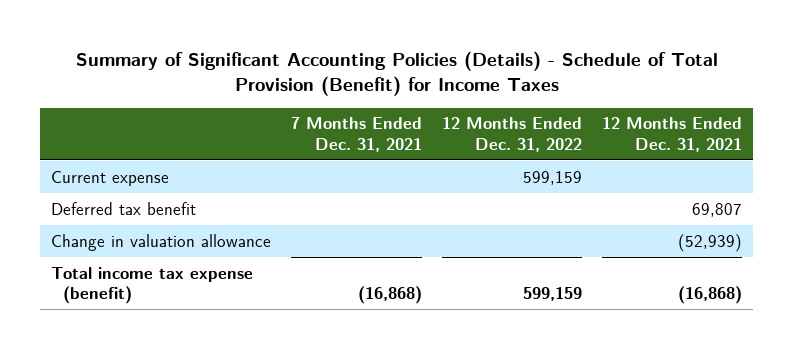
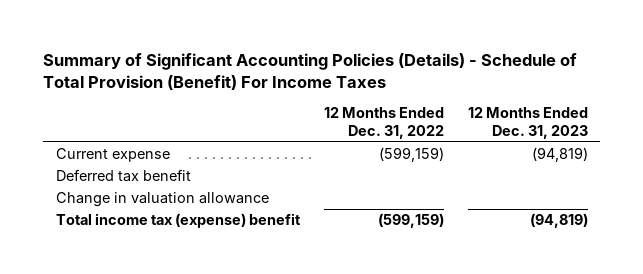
[75,50,718,97] Summary of Significant Accounting Policies (Details) - Schedule of Total Provision (Benefit) for Income Taxes -> [43,52,578,90] Summary of Significant Accounting Policies (Details) - Schedule of Total Provision (Benefit) For Income Taxes
[290,117,422,152] 7 Months Ended Dec. 31, 2021 -> none
[602,117,743,152] 12 Months Ended Dec. 31, 2021 -> none
none -> [467,107,588,139] 12 Months Ended Dec. 31, 2023
[523,170,583,185] 599,159 -> [378,147,444,163] (599,159)
[50,266,253,304] Total income tax expense (benefit) -> [55,213,301,229] Total income tax (expense) benefit
[523,286,583,301] 599,159 -> [377,213,444,229] (599,159)

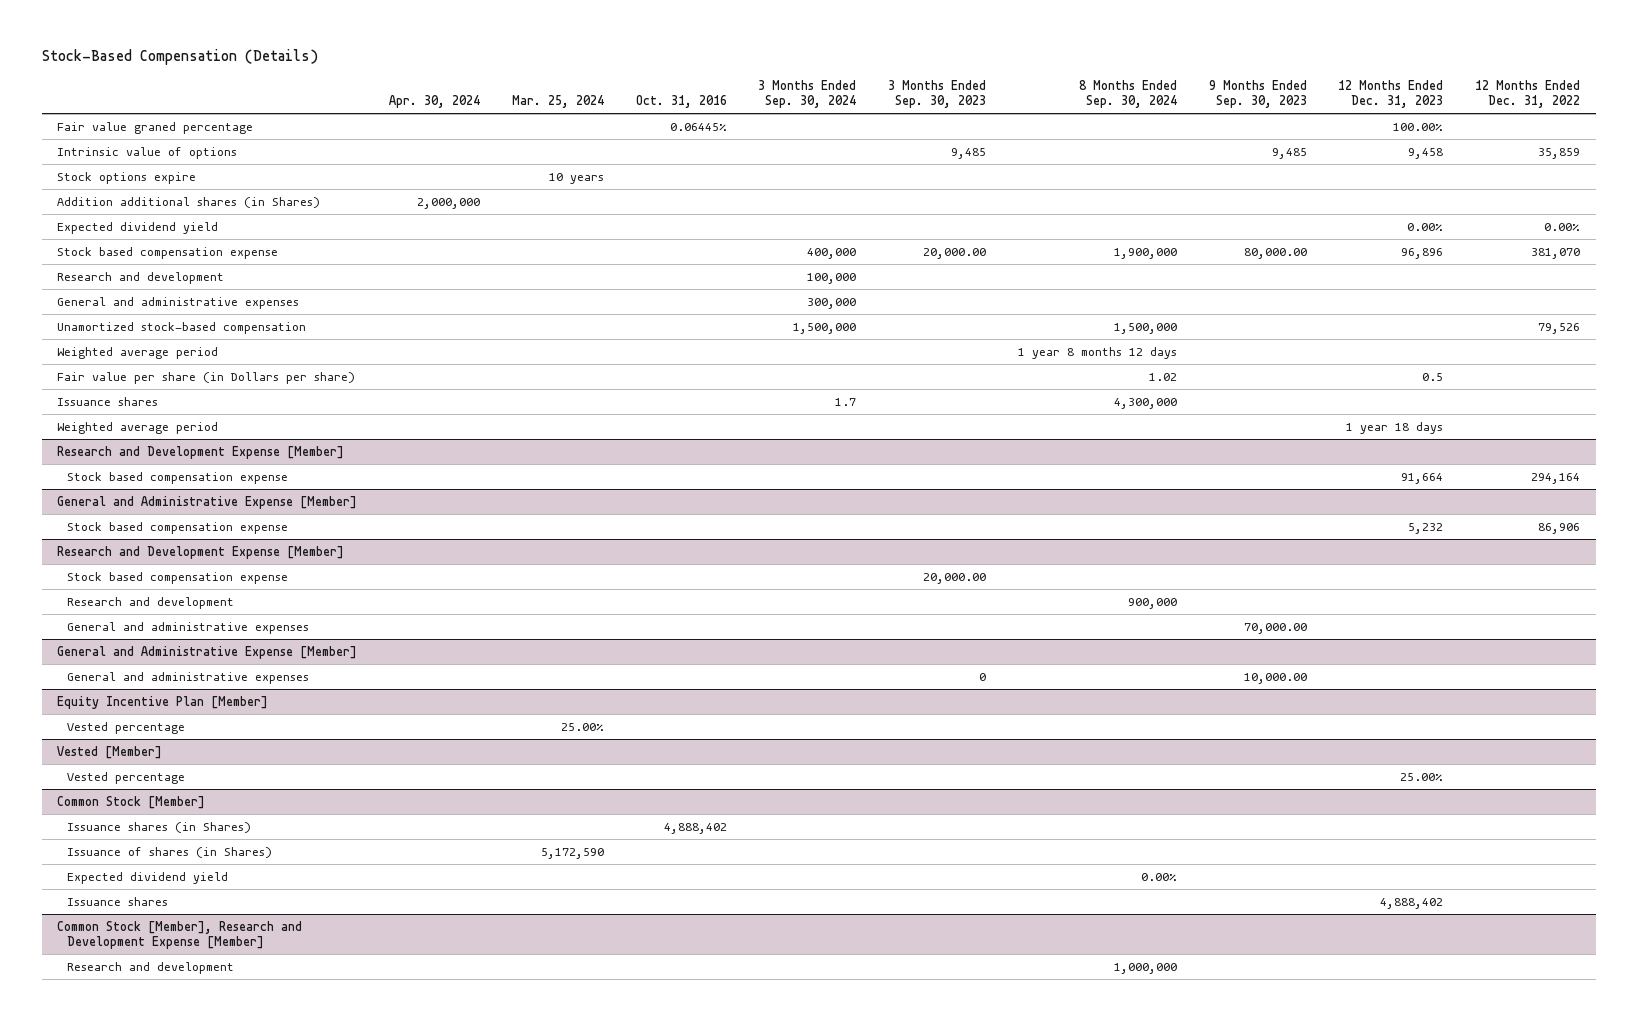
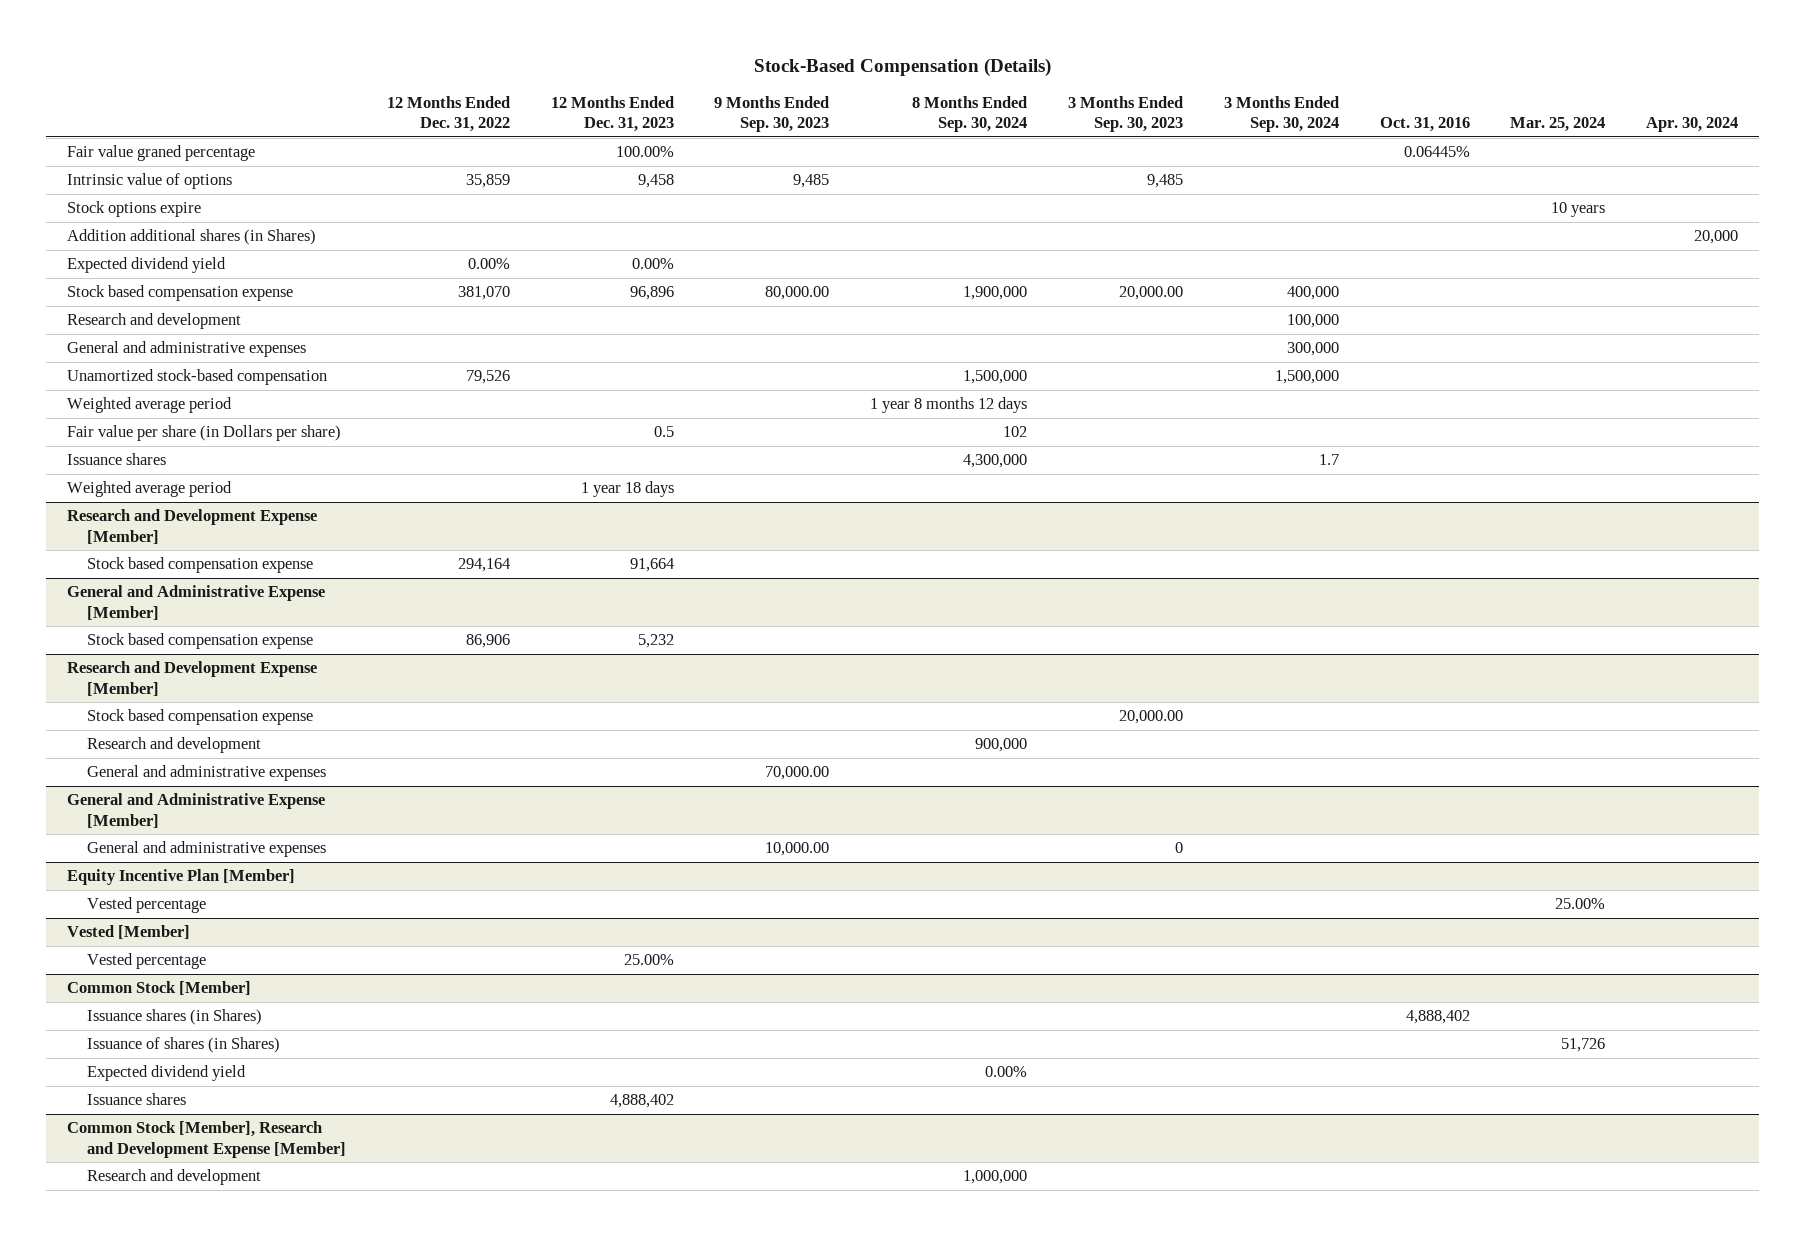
[417,197,481,209] 2,000,000 -> [1694,230,1739,245] 20,000
[1148,372,1177,381] 1.02 -> [1003,426,1028,438] 102
[540,847,604,859] 5,172,590 -> [1561,1038,1606,1053] 51,726

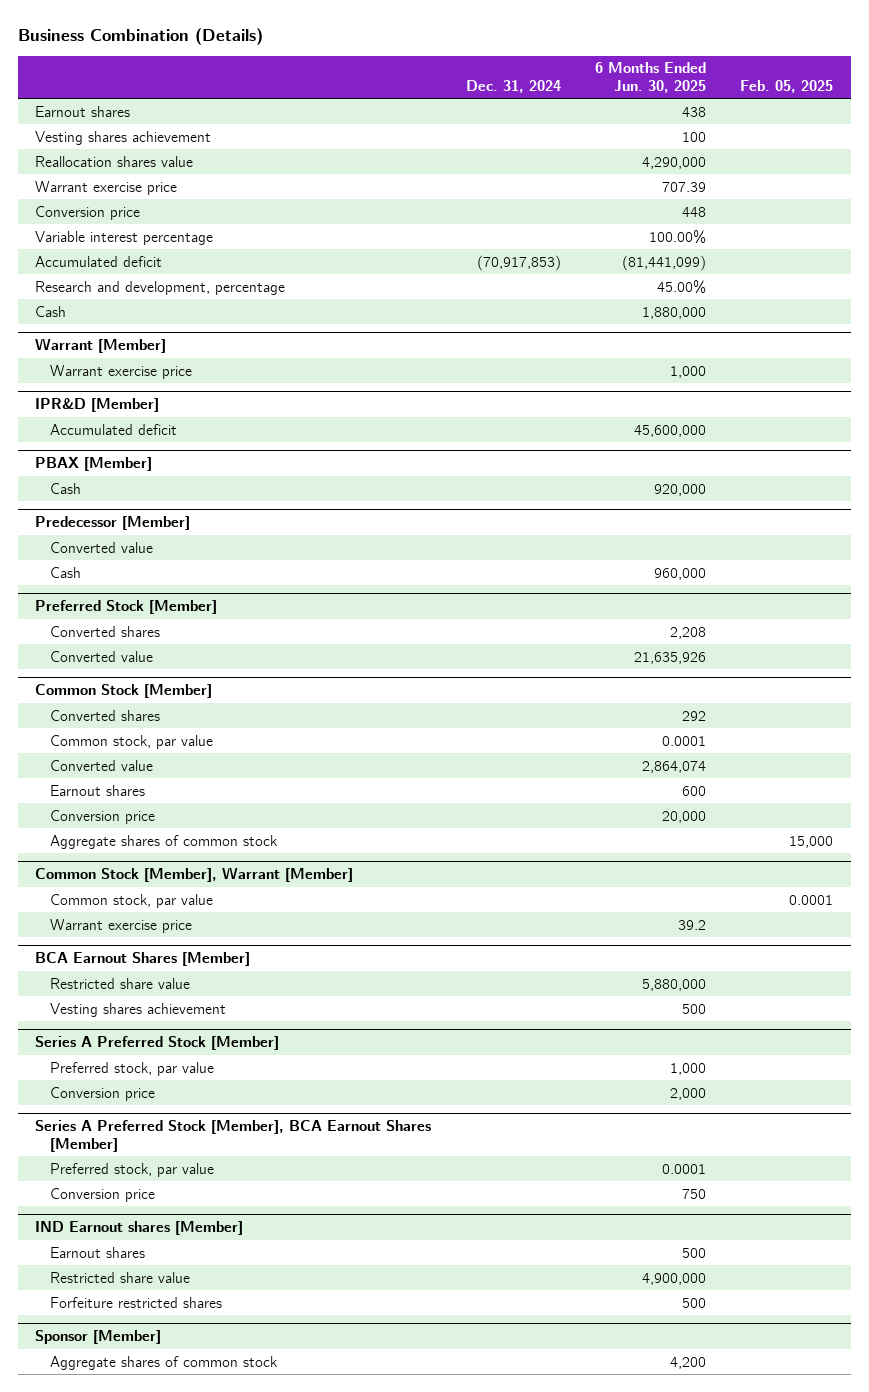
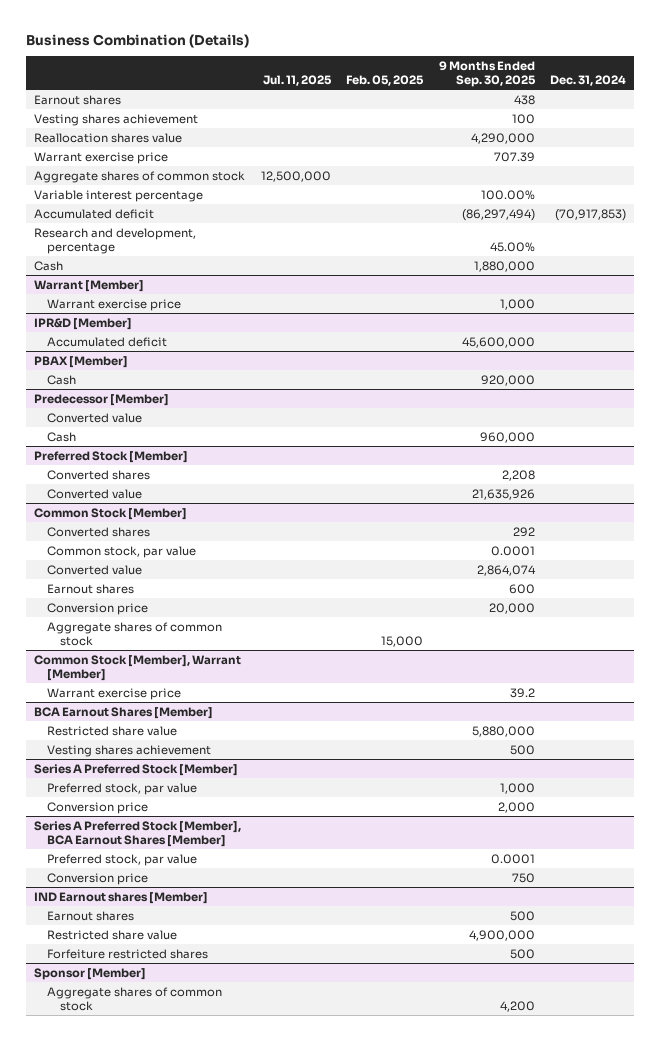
[594,62,706,94] 6 Months Ended Jun. 30, 2025 -> none
none -> [262,74,332,86] Jul. 11, 2025
none -> [438,60,536,87] 9 Months Ended Sep. 30, 2025
[35,205,141,220] Conversion price -> none
none -> [34,170,246,183] Aggregate shares of common stock
[49,893,213,908] Common stock, par value -> none

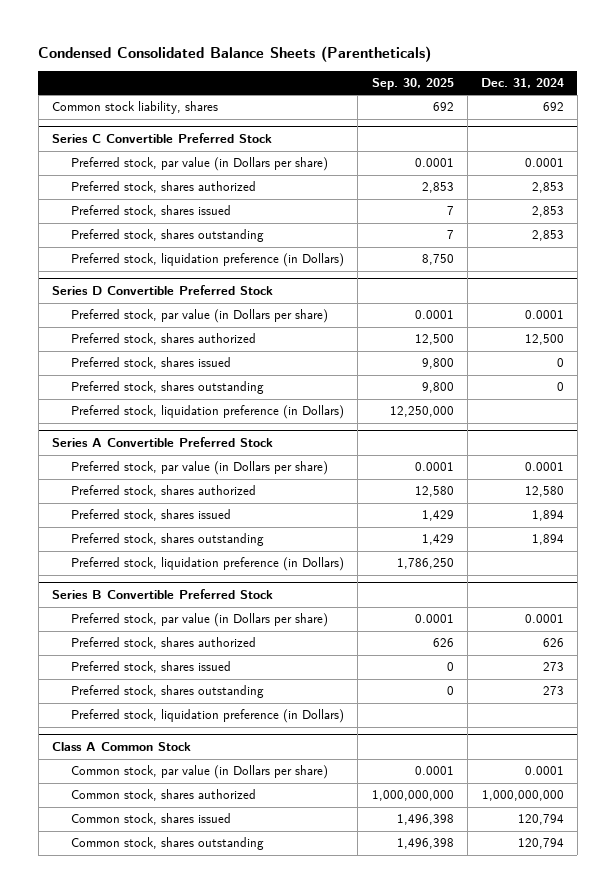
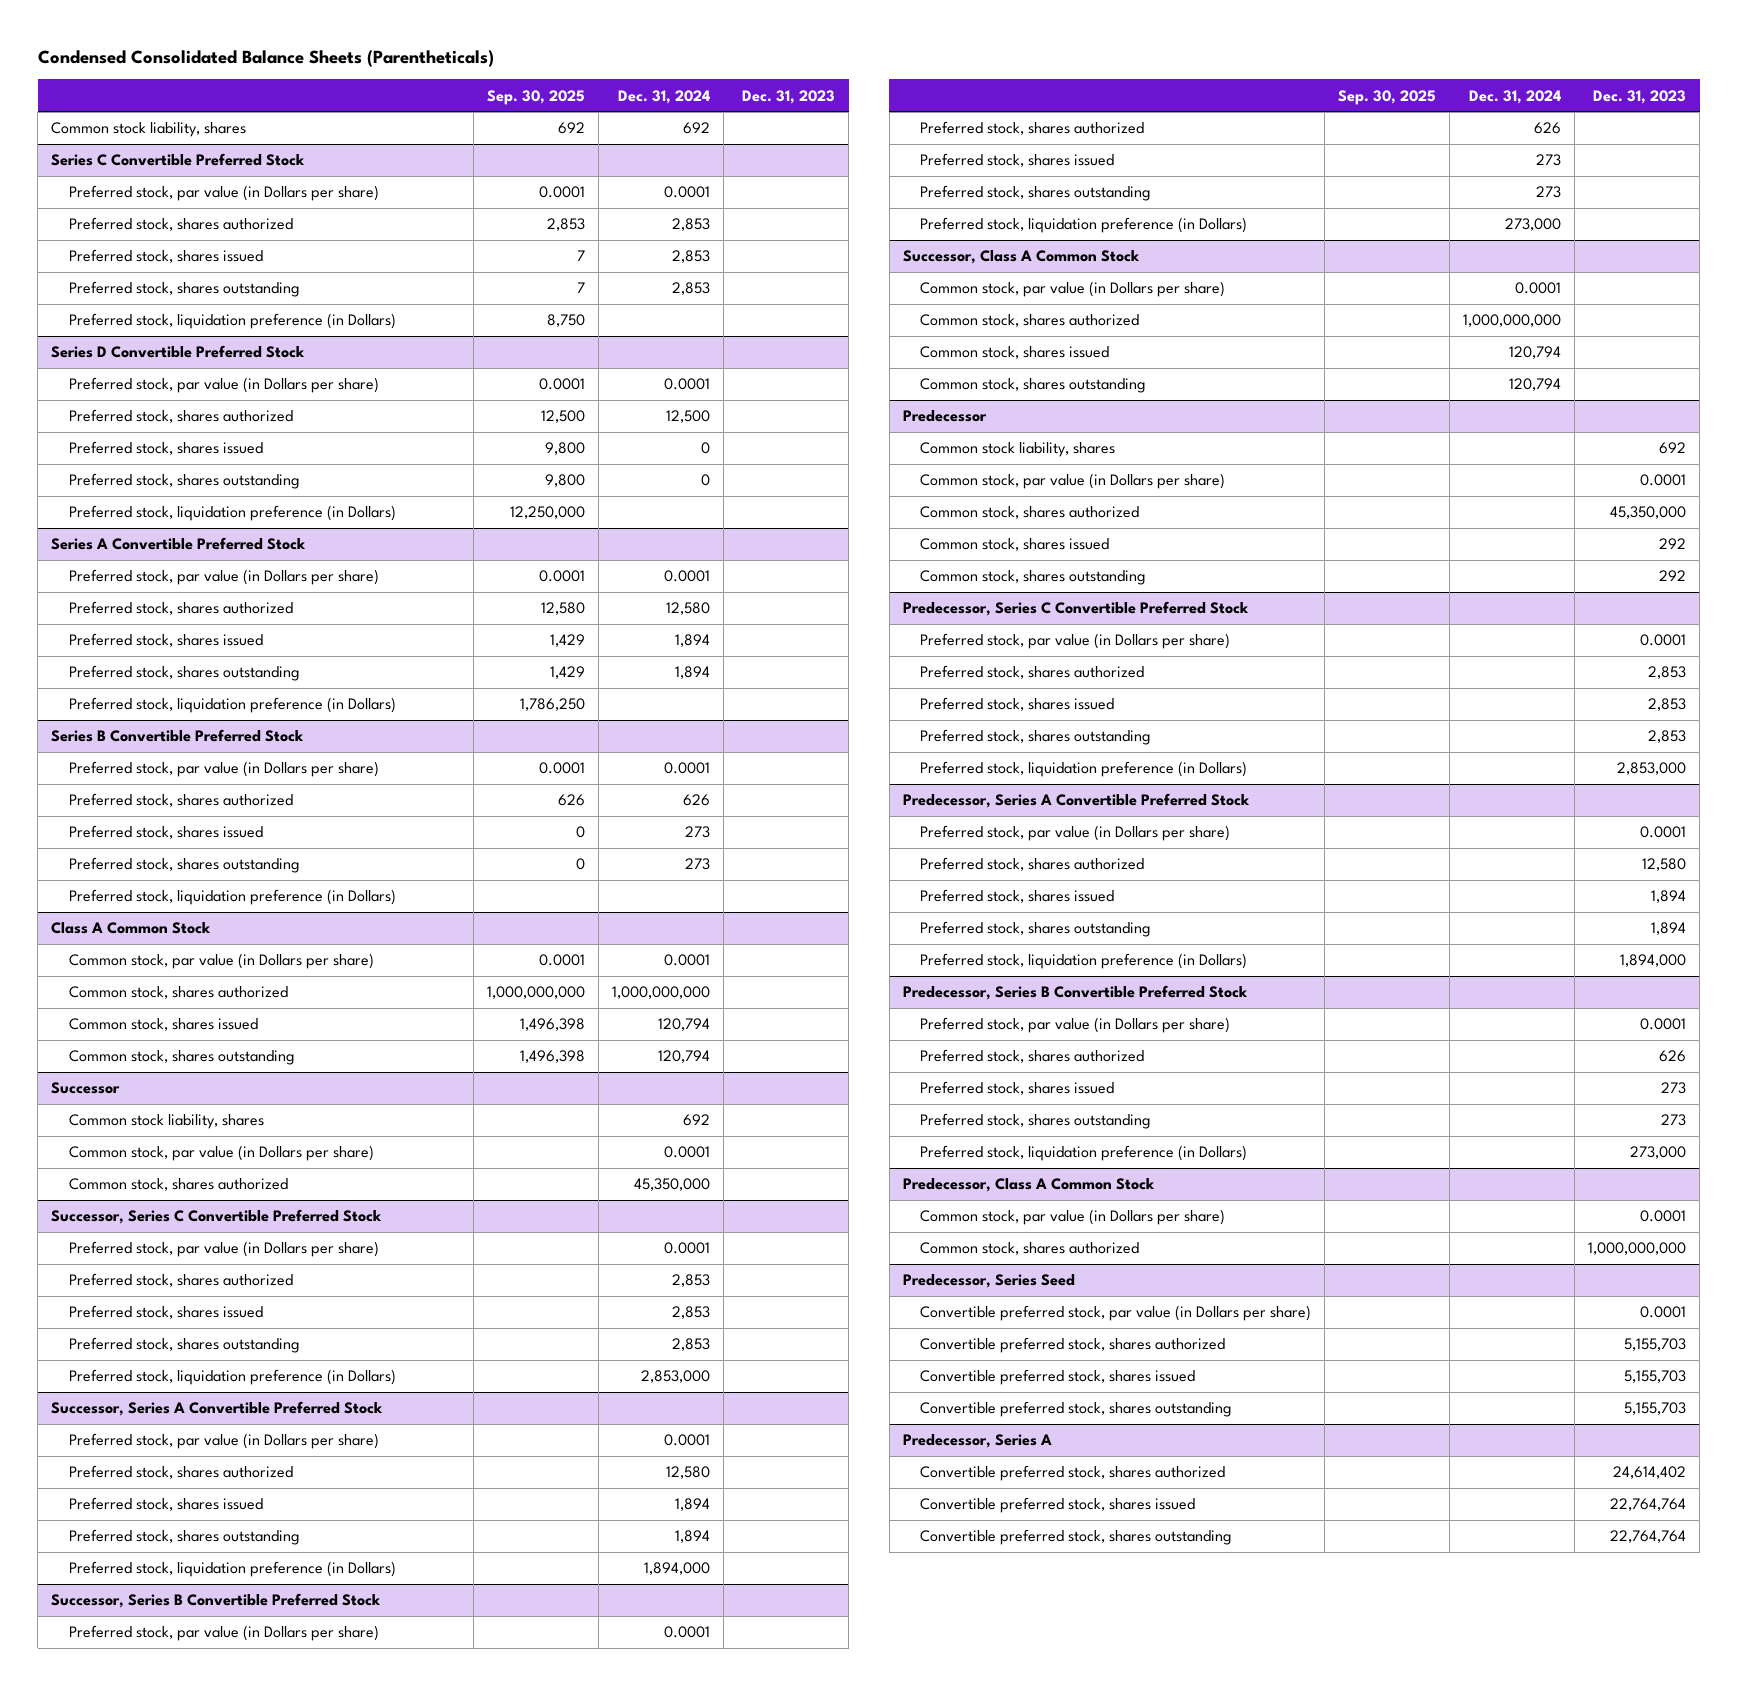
none -> [742,89,836,104] Dec. 31, 2023
none -> [51,1082,121,1095] Successor
none -> [68,1114,264,1130] Common stock liability, shares
none -> [68,1145,374,1162] Common stock, par value (in Dollars per share)
none -> [68,1178,288,1192] Common stock, shares authorized
none -> [51,1209,383,1225] Successor, Series C Convertible Preferred Stock
none -> [68,1241,379,1258] Preferred stock, par value (in Dollars per share)
none -> [68,1273,293,1288] Preferred stock, shares authorized
none -> [68,1305,263,1320] Preferred stock, shares issued
none -> [68,1337,300,1354] Preferred stock, shares outstanding
none -> [68,1369,396,1386] Preferred stock, liquidation preference (in Dollars)
none -> [51,1401,384,1417] Successor, Series A Convertible Preferred Stock
none -> [68,1433,379,1450] Preferred stock, par value (in Dollars per share)
none -> [68,1465,293,1480] Preferred stock, shares authorized
none -> [68,1497,263,1512] Preferred stock, shares issued
none -> [68,1529,300,1546] Preferred stock, shares outstanding
none -> [68,1561,396,1578] Preferred stock, liquidation preference (in Dollars)
none -> [51,1593,382,1609] Successor, Series B Convertible Preferred Stock
none -> [68,1625,379,1642] Preferred stock, par value (in Dollars per share)
none -> [920,121,1145,136] Preferred stock, shares authorized
none -> [920,153,1115,168] Preferred stock, shares issued
none -> [920,185,1152,202] Preferred stock, shares outstanding
none -> [920,217,1248,234] Preferred stock, liquidation preference (in Dollars)
none -> [902,250,1140,265] Successor, Class A Common Stock
none -> [920,281,1226,298] Common stock, par value (in Dollars per share)
none -> [920,314,1140,328] Common stock, shares authorized
none -> [920,346,1110,360] Common stock, shares issued
none -> [920,378,1147,394] Common stock, shares outstanding
none -> [902,410,987,423] Predecessor
none -> [920,442,1116,458] Common stock liability, shares
none -> [920,473,1226,490] Common stock, par value (in Dollars per share)
none -> [920,506,1140,520] Common stock, shares authorized
none -> [920,538,1110,552] Common stock, shares issued
none -> [920,570,1147,586] Common stock, shares outstanding
none -> [902,601,1249,617] Predecessor, Series C Convertible Preferred Stock
none -> [920,633,1231,650] Preferred stock, par value (in Dollars per share)
none -> [920,665,1145,680] Preferred stock, shares authorized
none -> [920,697,1115,712] Preferred stock, shares issued
none -> [920,729,1152,746] Preferred stock, shares outstanding
none -> [920,761,1248,778] Preferred stock, liquidation preference (in Dollars)
none -> [902,793,1250,809] Predecessor, Series A Convertible Preferred Stock
none -> [920,825,1231,842] Preferred stock, par value (in Dollars per share)
none -> [920,857,1145,872] Preferred stock, shares authorized
none -> [920,889,1115,904] Preferred stock, shares issued
none -> [920,921,1152,938] Preferred stock, shares outstanding
none -> [920,953,1248,970] Preferred stock, liquidation preference (in Dollars)
none -> [902,985,1248,1001] Predecessor, Series B Convertible Preferred Stock
none -> [920,1017,1231,1034] Preferred stock, par value (in Dollars per share)
none -> [920,1049,1145,1064] Preferred stock, shares authorized
none -> [920,1081,1115,1096] Preferred stock, shares issued
none -> [920,1113,1152,1130] Preferred stock, shares outstanding
none -> [920,1145,1248,1162] Preferred stock, liquidation preference (in Dollars)
none -> [902,1178,1155,1193] Predecessor, Class A Common Stock
none -> [920,1209,1226,1226] Common stock, par value (in Dollars per share)
none -> [920,1242,1140,1256] Common stock, shares authorized
none -> [902,1274,1075,1289] Predecessor, Series Seed
none -> [920,1305,1312,1322] Convertible preferred stock, par value (in Dollars per share)
none -> [920,1337,1226,1354] Convertible preferred stock, shares authorized
none -> [920,1369,1196,1386] Convertible preferred stock, shares issued
none -> [920,1401,1233,1418] Convertible preferred stock, shares outstanding
none -> [902,1434,1052,1449] Predecessor, Series A
none -> [920,1465,1226,1482] Convertible preferred stock, shares authorized
none -> [920,1497,1196,1514] Convertible preferred stock, shares issued
none -> [920,1529,1233,1546] Convertible preferred stock, shares outstanding

